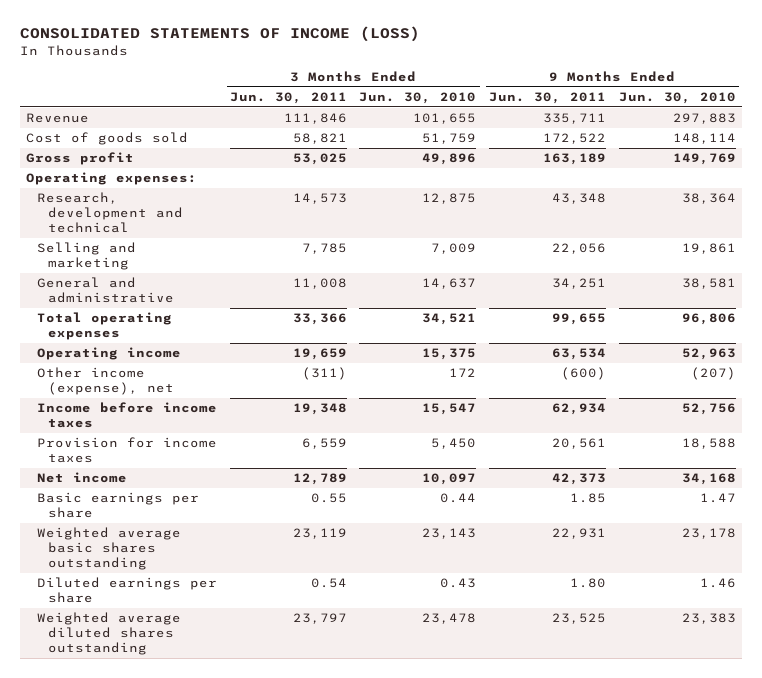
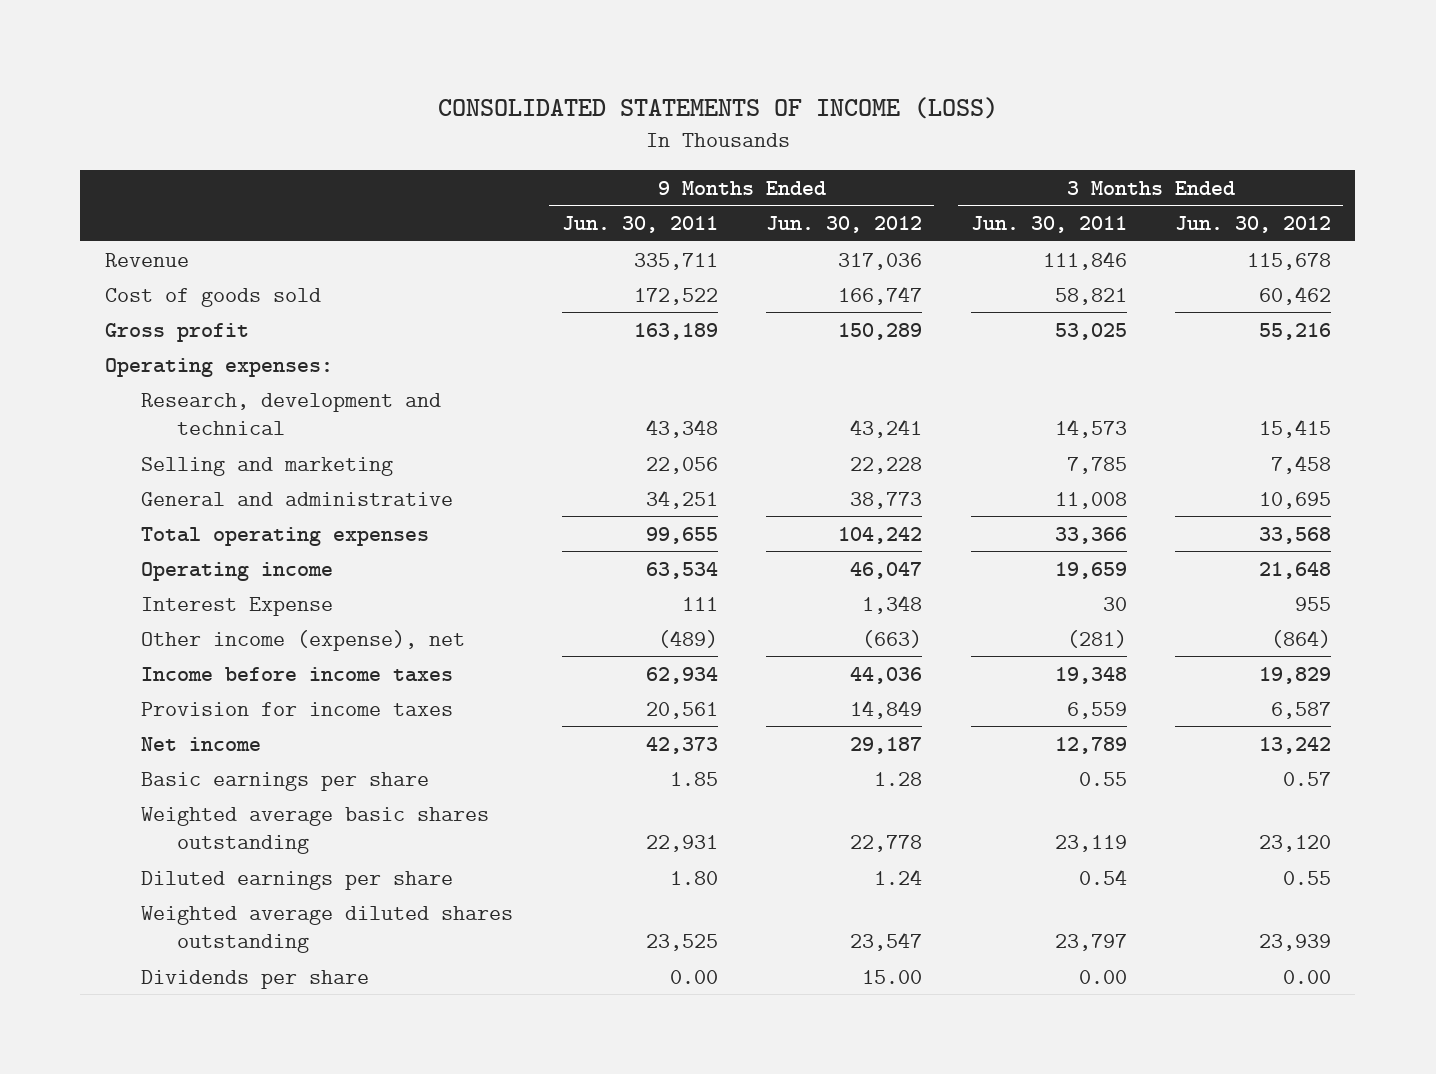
[359,91,477,104] Jun. 30, 2010 -> none
[618,91,736,104] Jun. 30, 2010 -> none
none -> [766,216,923,234] Jun. 30, 2012
none -> [1175,216,1332,234] Jun. 30, 2012
none -> [141,596,334,616] Interest Expense
[301,367,347,381] (311) -> [1066,629,1127,648] (281)
[561,367,607,381] (600) -> [657,629,718,648] (489)
none -> [141,969,370,989] Dividends per share

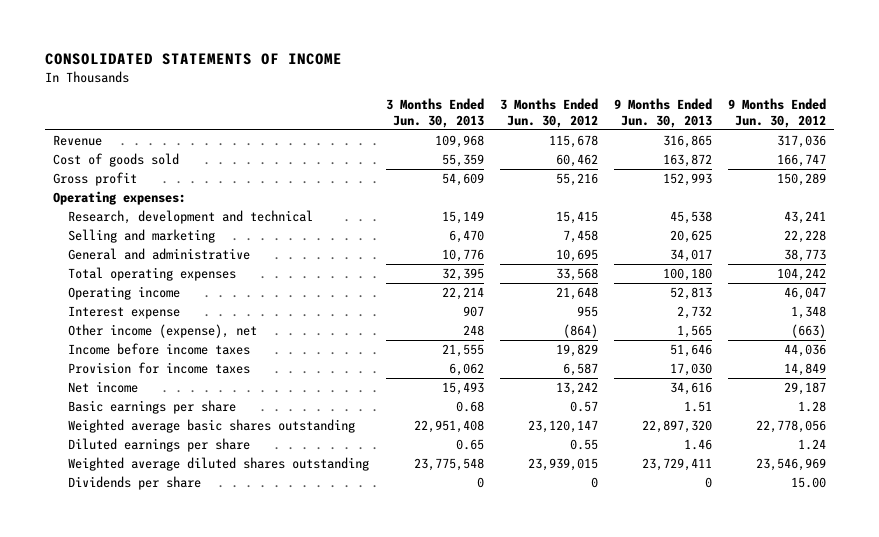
[437,97,998,120] CONSOLIDATED STATEMENTS OF INCOME (LOSS) -> [44,53,342,66] CONSOLIDATED STATEMENTS OF INCOME
[561,216,718,234] Jun. 30, 2011 -> none
[970,216,1127,234] Jun. 30, 2011 -> none
none -> [385,97,484,128] 3 Months Ended Jun. 30, 2013
none -> [613,97,712,128] 9 Months Ended Jun. 30, 2013
[141,596,334,616] Interest Expense -> [68,306,181,320] Interest expense
[850,835,923,853] 22,778 -> [755,420,826,434] 22,778,056
[1259,835,1332,853] 23,120 -> [527,420,598,434] 23,120,147
[850,932,923,952] 23,547 -> [755,458,826,472] 23,546,969
[1259,934,1332,952] 23,939 -> [527,458,598,472] 23,939,015
[1283,969,1332,984] 0.00 -> [590,477,598,489] 0

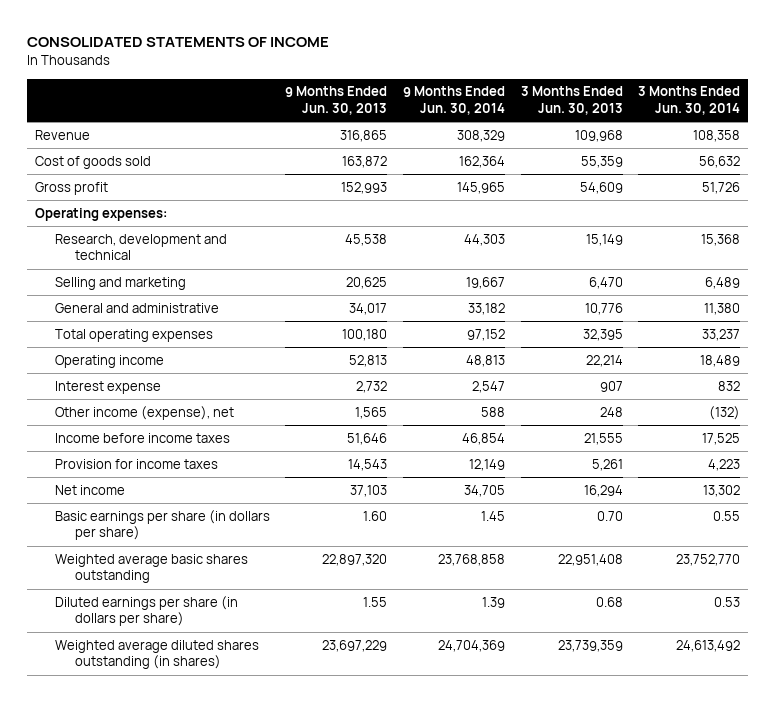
[499,97,598,128] 3 Months Ended Jun. 30, 2012 -> none
[727,97,826,128] 9 Months Ended Jun. 30, 2012 -> none
none -> [403,86,506,115] 9 Months Ended Jun. 30, 2014
none -> [638,86,741,115] 3 Months Ended Jun. 30, 2014
[448,363,484,377] 6,062 -> [591,458,623,471] 5,261
[669,363,712,377] 17,030 -> [348,458,388,471] 14,543
[441,382,484,396] 15,493 -> [583,484,623,497] 16,294
[669,382,712,396] 34,616 -> [350,484,388,497] 37,103
[68,400,237,415] Basic earnings per share -> [54,509,270,541] Basic earnings per share (in dollars per share)
[455,401,484,413] 0.68 -> [596,510,623,521] 0.70
[683,401,712,413] 1.51 -> [363,510,388,521] 1.60
[68,476,202,491] Dividends per share -> none
[68,438,251,453] Diluted earnings per share -> [54,595,238,627] Diluted earnings per share (in dollars per share)
[455,439,484,451] 0.65 -> [595,596,623,607] 0.68
[683,439,712,451] 1.46 -> [363,596,388,607] 1.55
[68,457,370,472] Weighted average diluted shares outstanding -> [54,639,259,670] Weighted average diluted shares outstanding (in shares)
[413,458,484,472] 23,775,548 -> [557,639,623,652] 23,739,359
[641,458,712,472] 23,729,411 -> [322,639,388,652] 23,697,229

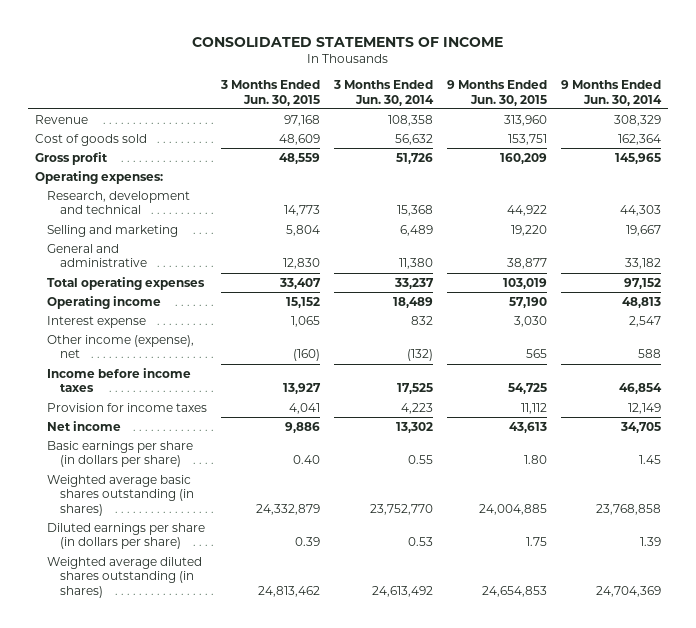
[285,86,388,115] 9 Months Ended Jun. 30, 2013 -> none
[520,86,623,115] 3 Months Ended Jun. 30, 2013 -> none
none -> [220,79,321,106] 3 Months Ended Jun. 30, 2015
none -> [447,79,548,106] 9 Months Ended Jun. 30, 2015
[54,553,248,584] Weighted average basic shares outstanding -> [47,474,194,517] Weighted average basic shares outstanding (in shares)

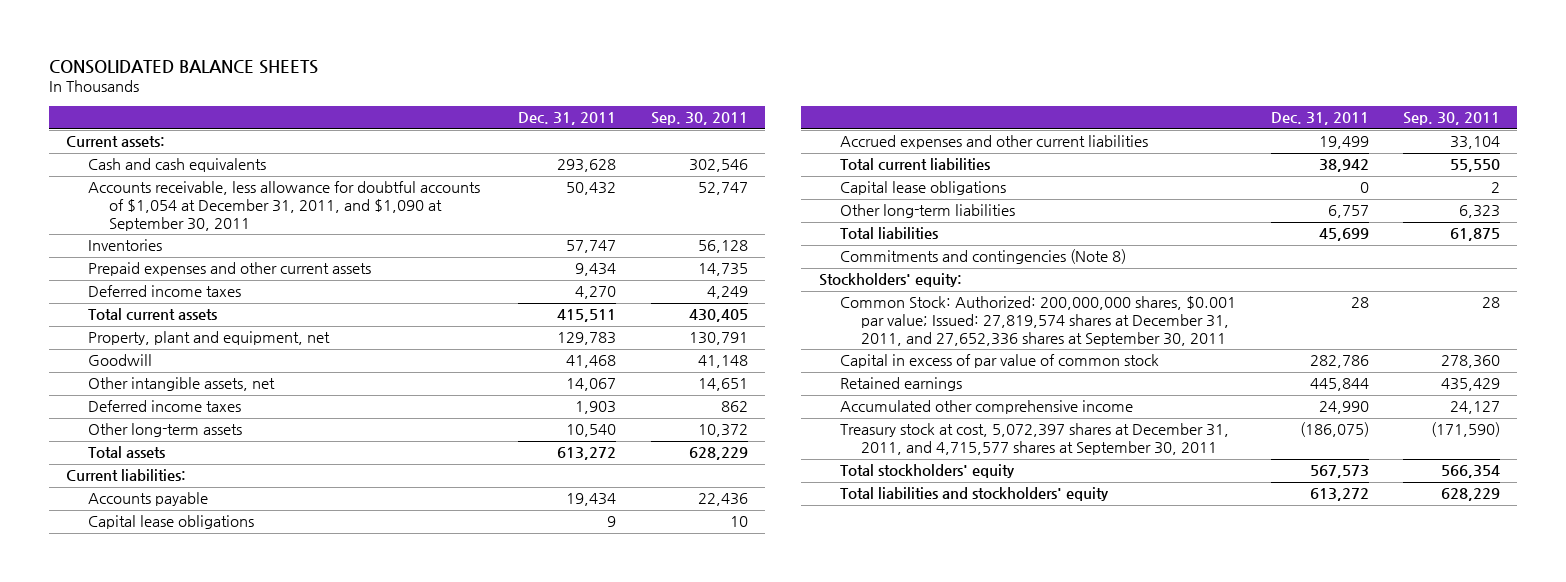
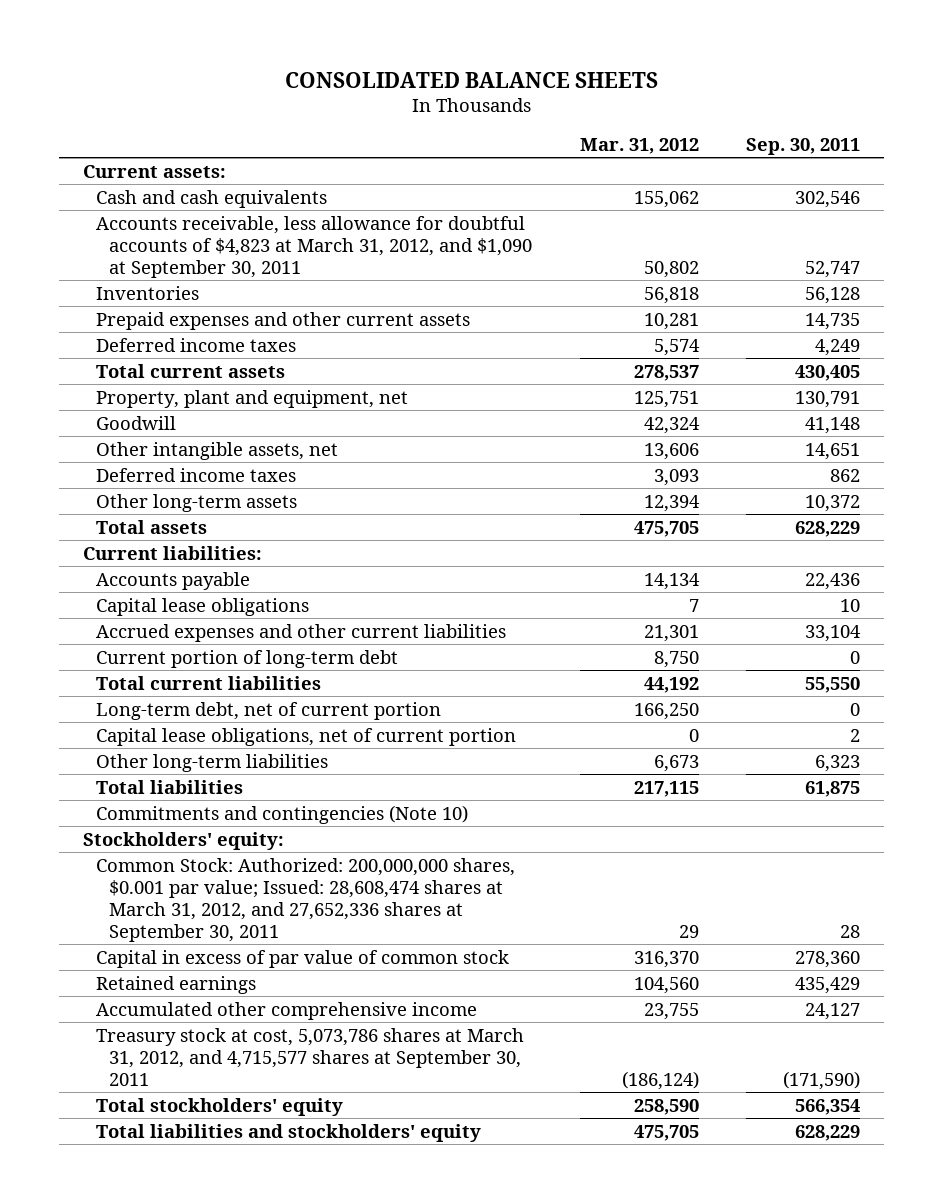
[518,112,617,126] Dec. 31, 2011 -> none
none -> [579,137,699,154] Mar. 31, 2012
[87,181,480,232] Accounts receivable, less allowance for doubtful accounts of $1,054 at December 31, 2011, and $1,090 at September 30, 2011 -> [95,215,532,278] Accounts receivable, less allowance for doubtful accounts of $4,823 at March 31, 2012, and $1,090 at September 30, 2011
none -> [95,649,398,668] Current portion of long-term debt
none -> [95,701,441,720] Long-term debt, net of current portion
[840,181,1007,196] Capital lease obligations -> [95,727,516,746] Capital lease obligations, net of current portion
[840,249,1127,265] Commitments and contingencies (Note 8) -> [95,804,468,824] Commitments and contingencies (Note 10)
[840,296,1237,347] Common Stock: Authorized: 200,000,000 shares, $0.001 par value; Issued: 27,819,574 shares at December 31, 2011, and 27,652,336 shares at September 30, 2011 -> [95,857,515,942] Common Stock: Authorized: 200,000,000 shares, $0.001 par value; Issued: 28,608,474 shares at March 31, 2012, and 27,652,336 shares at September 30, 2011
[840,423,1230,456] Treasury stock at cost, 5,072,397 shares at December 31, 2011, and 4,715,577 shares at September 30, 2011 -> [95,1027,524,1086] Treasury stock at cost, 5,073,786 shares at March 31, 2012, and 4,715,577 shares at September 30, 2011

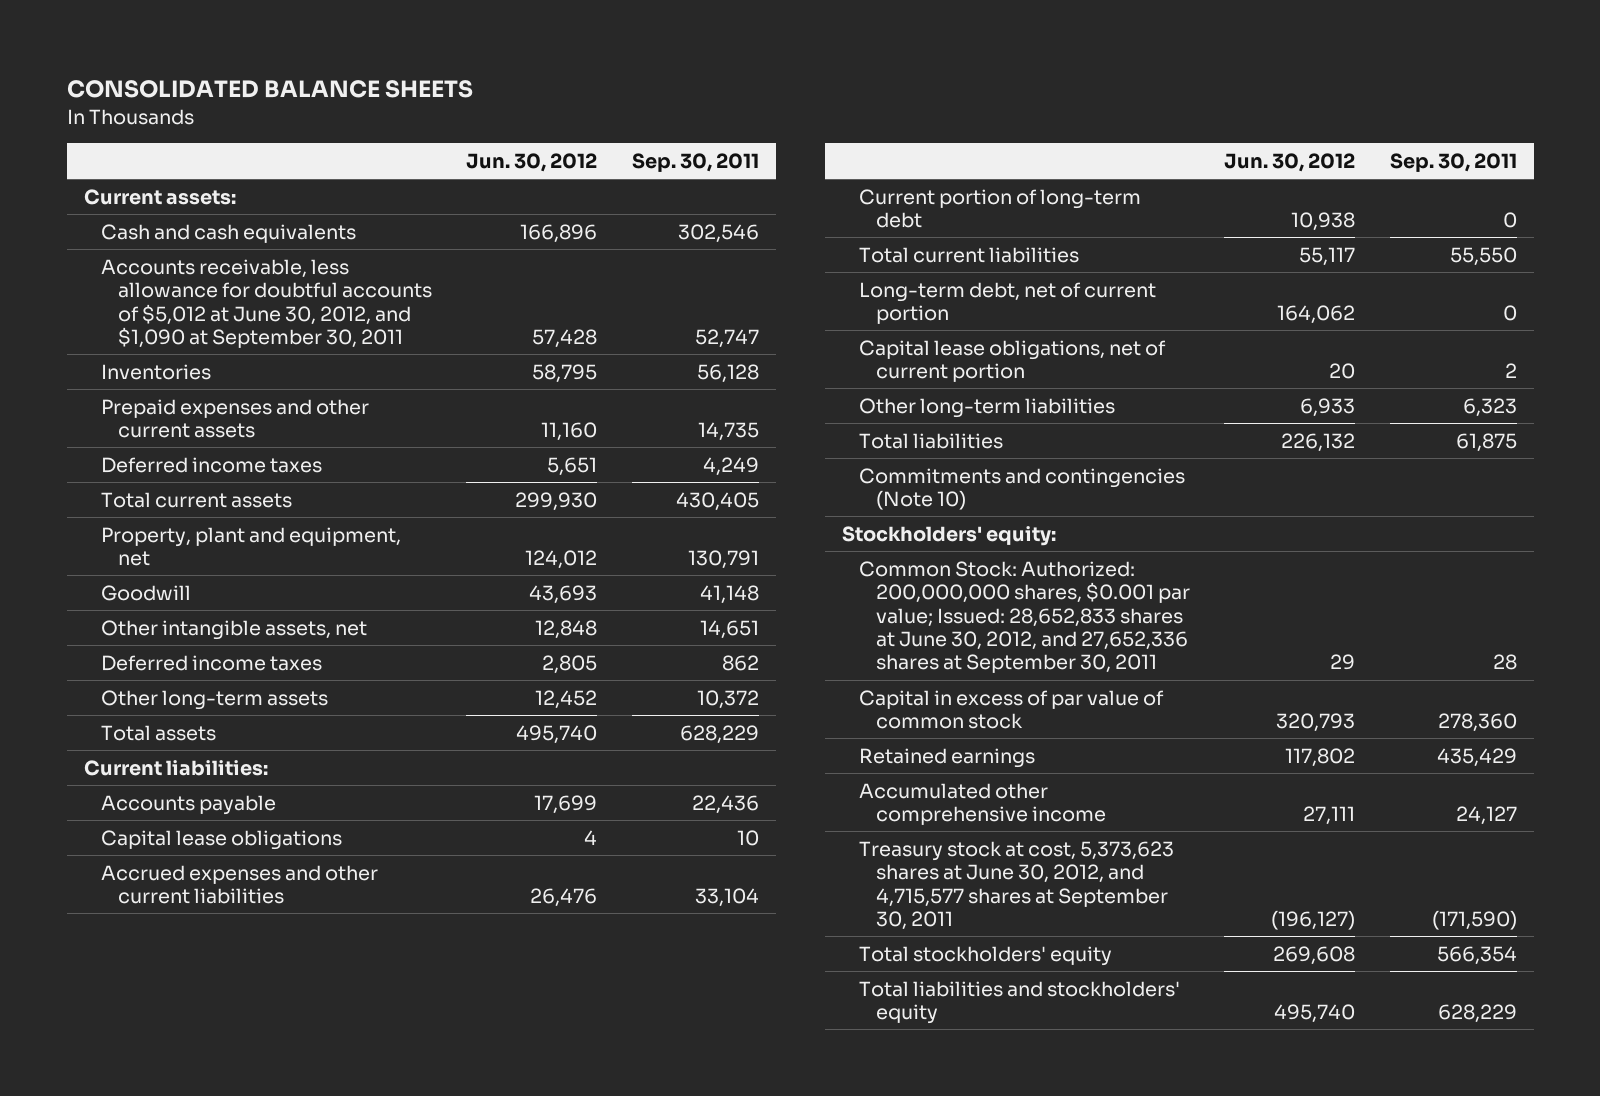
[579,137,699,154] Mar. 31, 2012 -> none
none -> [466,152,598,172] Jun. 30, 2012
[95,215,532,278] Accounts receivable, less allowance for doubtful accounts of $4,823 at March 31, 2012, and $1,090 at September 30, 2011 -> [101,258,433,348] Accounts receivable, less allowance for doubtful accounts of $5,012 at June 30, 2012, and $1,090 at September 30, 2011
[95,857,515,942] Common Stock: Authorized: 200,000,000 shares, $0.001 par value; Issued: 28,608,474 shares at March 31, 2012, and 27,652,336 shares at September 30, 2011 -> [858,560,1191,674] Common Stock: Authorized: 200,000,000 shares, $0.001 par value; Issued: 28,652,833 shares at June 30, 2012, and 27,652,336 shares at September 30, 2011
[95,1027,524,1086] Treasury stock at cost, 5,073,786 shares at March 31, 2012, and 4,715,577 shares at September 30, 2011 -> [858,840,1174,930] Treasury stock at cost, 5,373,623 shares at June 30, 2012, and 4,715,577 shares at September 30, 2011

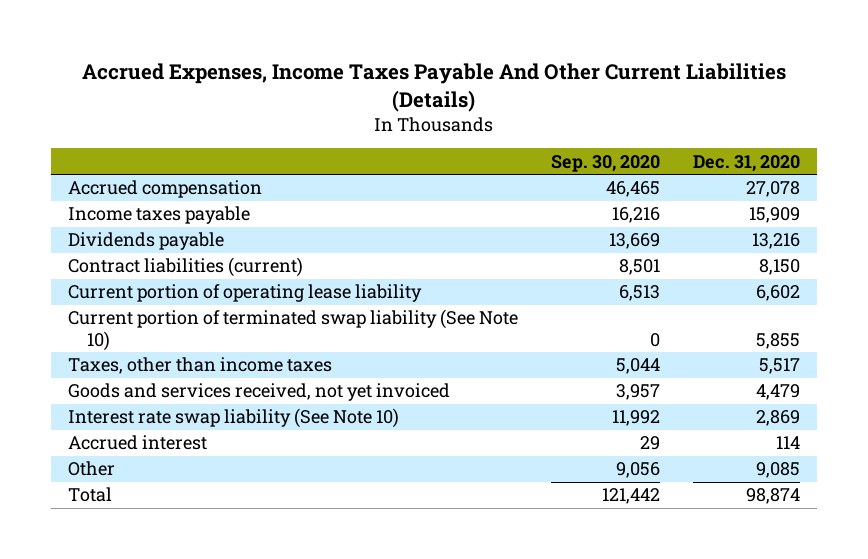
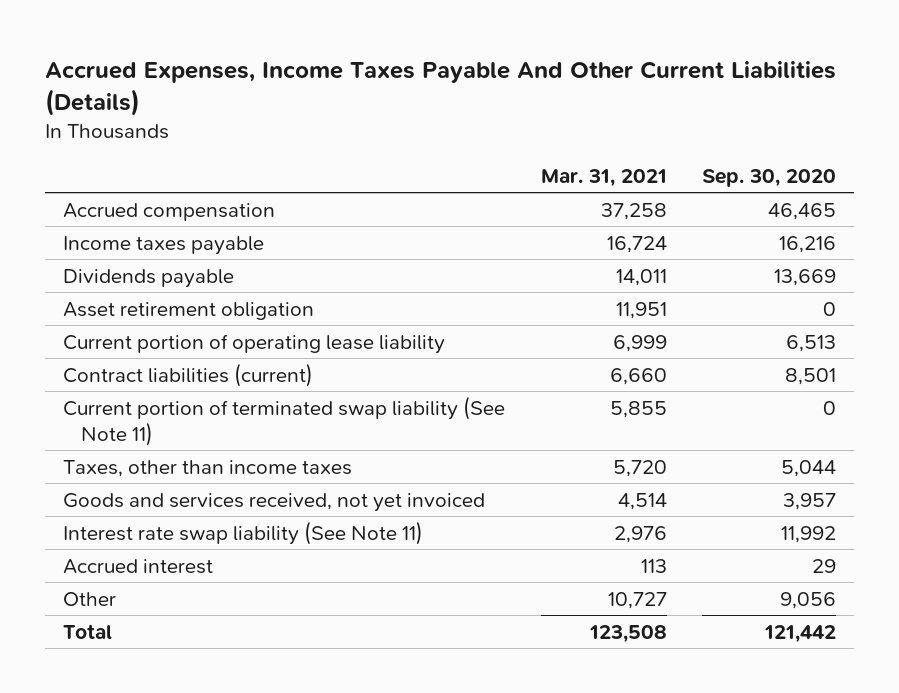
[693,154,801,172] Dec. 31, 2020 -> none
none -> [540,168,667,187] Mar. 31, 2021
none -> [62,301,314,320] Asset retirement obligation
[68,257,304,278] Contract liabilities (current) -> [62,362,313,387] Contract liabilities (current)
[68,309,519,351] Current portion of terminated swap liability (See Note 10) -> [62,395,505,446] Current portion of terminated swap liability (See Note 11)
[68,408,400,429] Interest rate swap liability (See Note 10) -> [62,520,423,545] Interest rate swap liability (See Note 11)

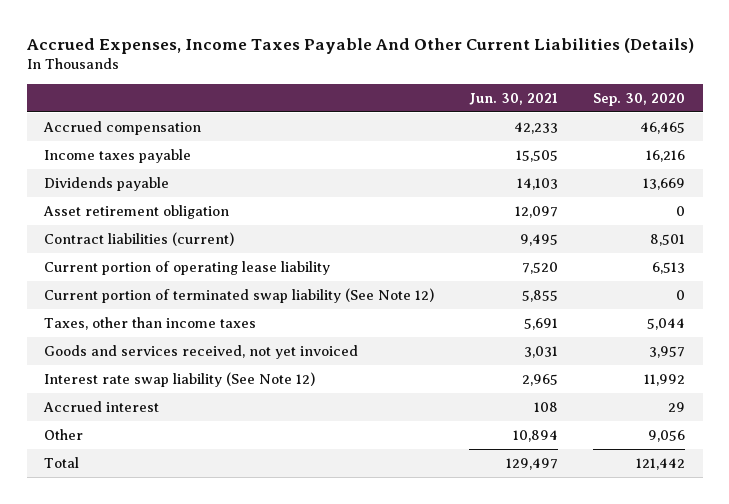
[540,168,667,187] Mar. 31, 2021 -> none
none -> [469,92,559,105] Jun. 30, 2021
[62,333,445,354] Current portion of operating lease liability -> [44,260,331,275] Current portion of operating lease liability
[62,395,505,446] Current portion of terminated swap liability (See Note 11) -> [44,287,435,303] Current portion of terminated swap liability (See Note 12)
[62,520,423,545] Interest rate swap liability (See Note 11) -> [44,371,316,387] Interest rate swap liability (See Note 12)

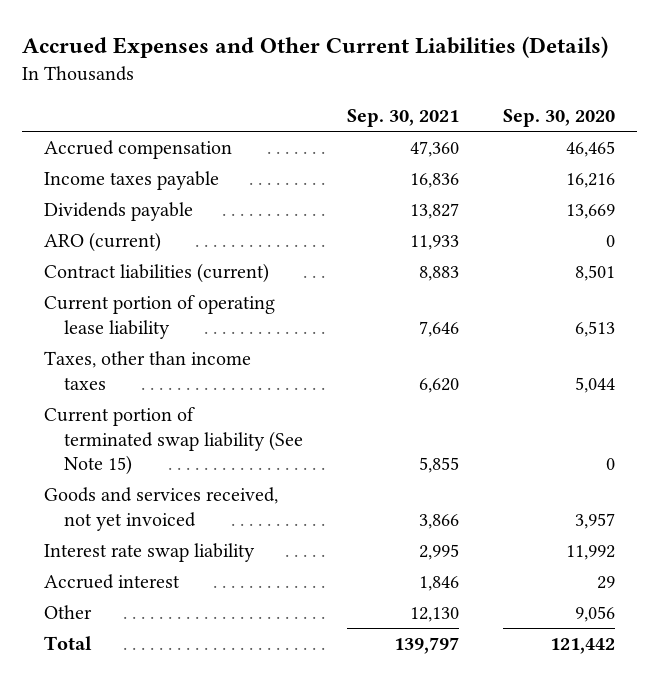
[25,37,694,54] Accrued Expenses, Income Taxes Payable And Other Current Liabilities (Details) -> [21,35,608,58] Accrued Expenses and Other Current Liabilities (Details)
[469,92,559,105] Jun. 30, 2021 -> none
none -> [347,108,460,127] Sep. 30, 2021
[43,204,230,219] Asset retirement obligation -> [43,232,161,253] ARO (current)
[44,287,435,303] Current portion of terminated swap liability (See Note 12) -> none
none -> [43,407,304,475] Current portion of terminated swap liability (See Note 15)
[44,371,316,387] Interest rate swap liability (See Note 12) -> [43,543,255,563] Interest rate swap liability

